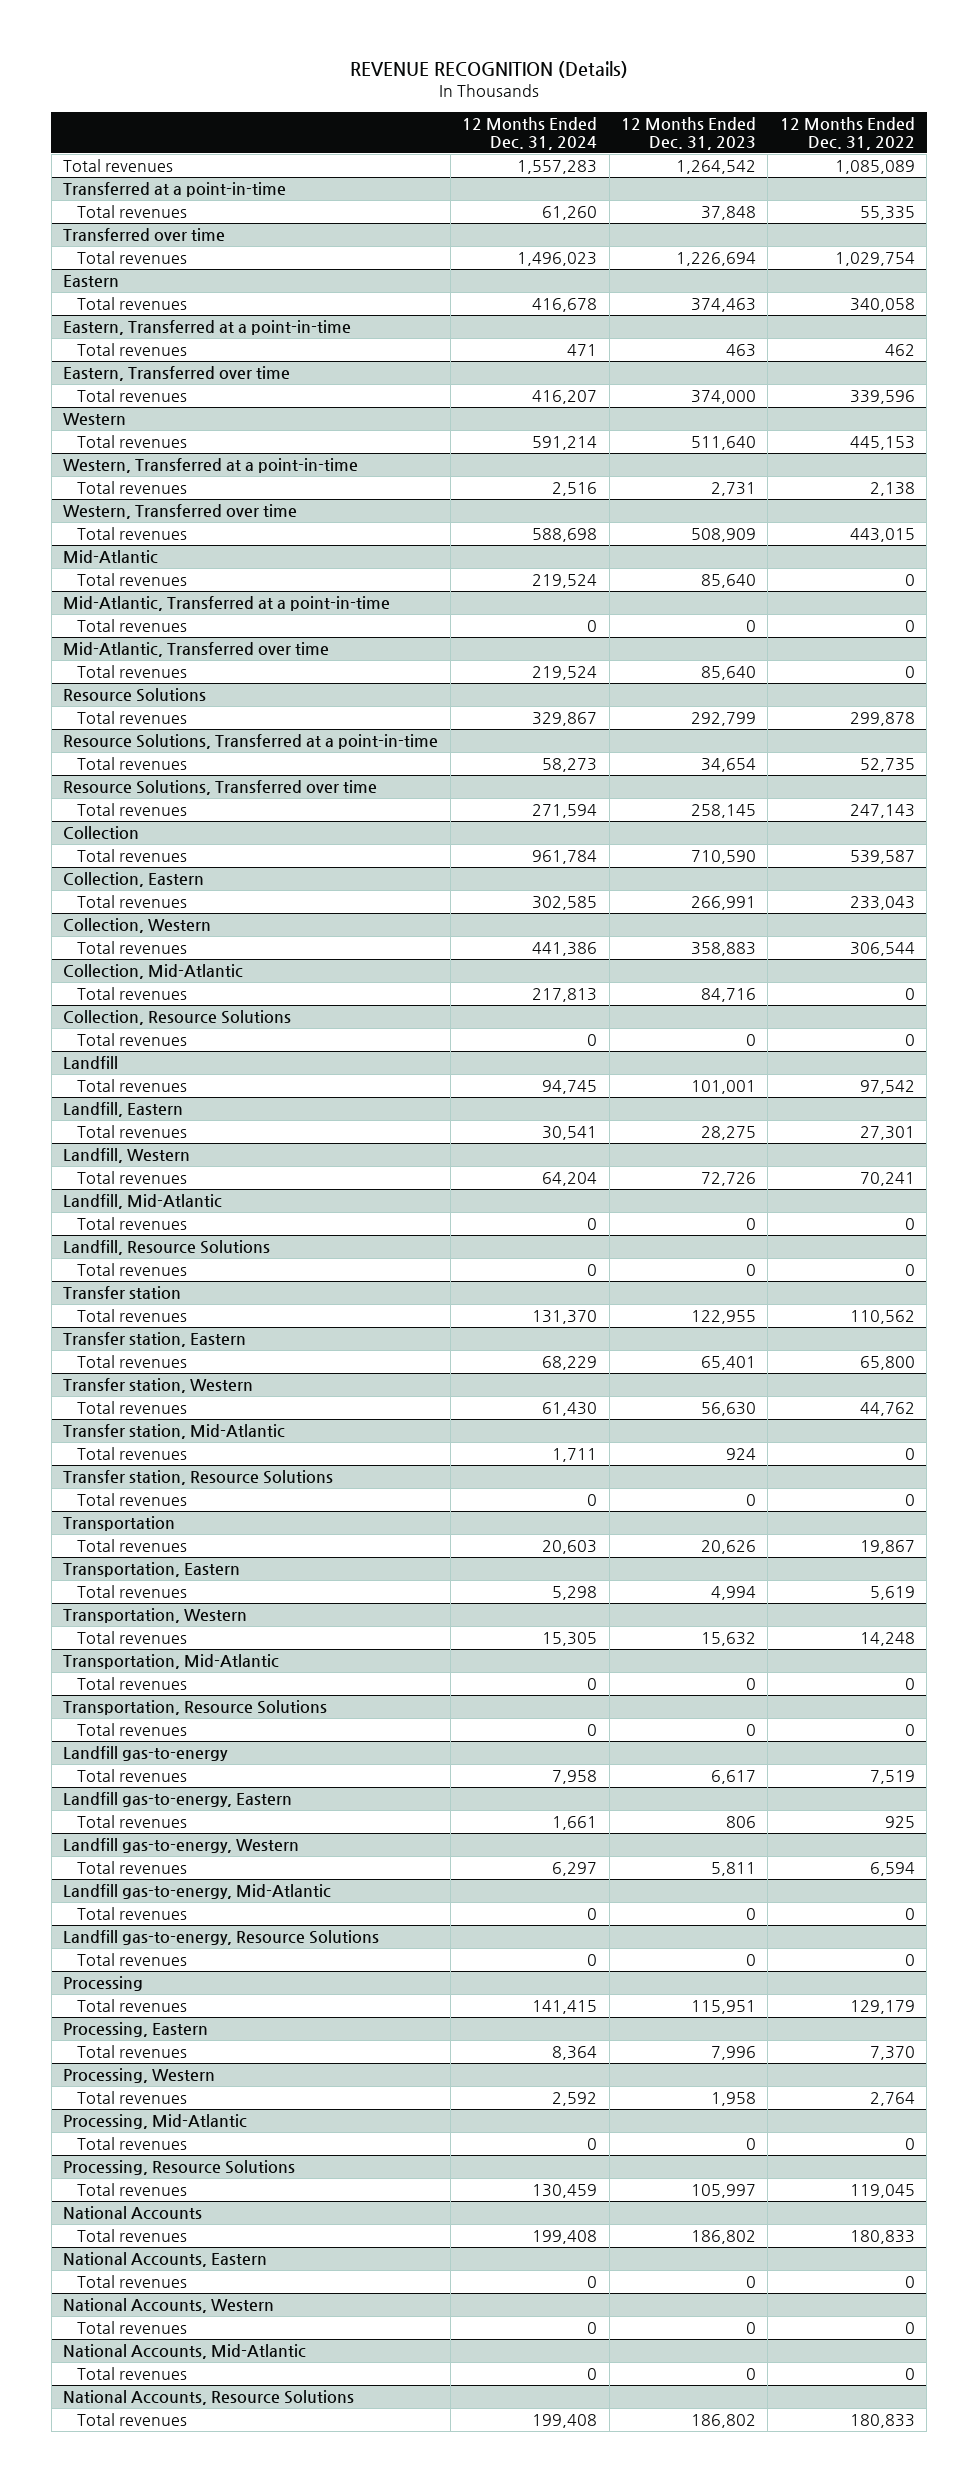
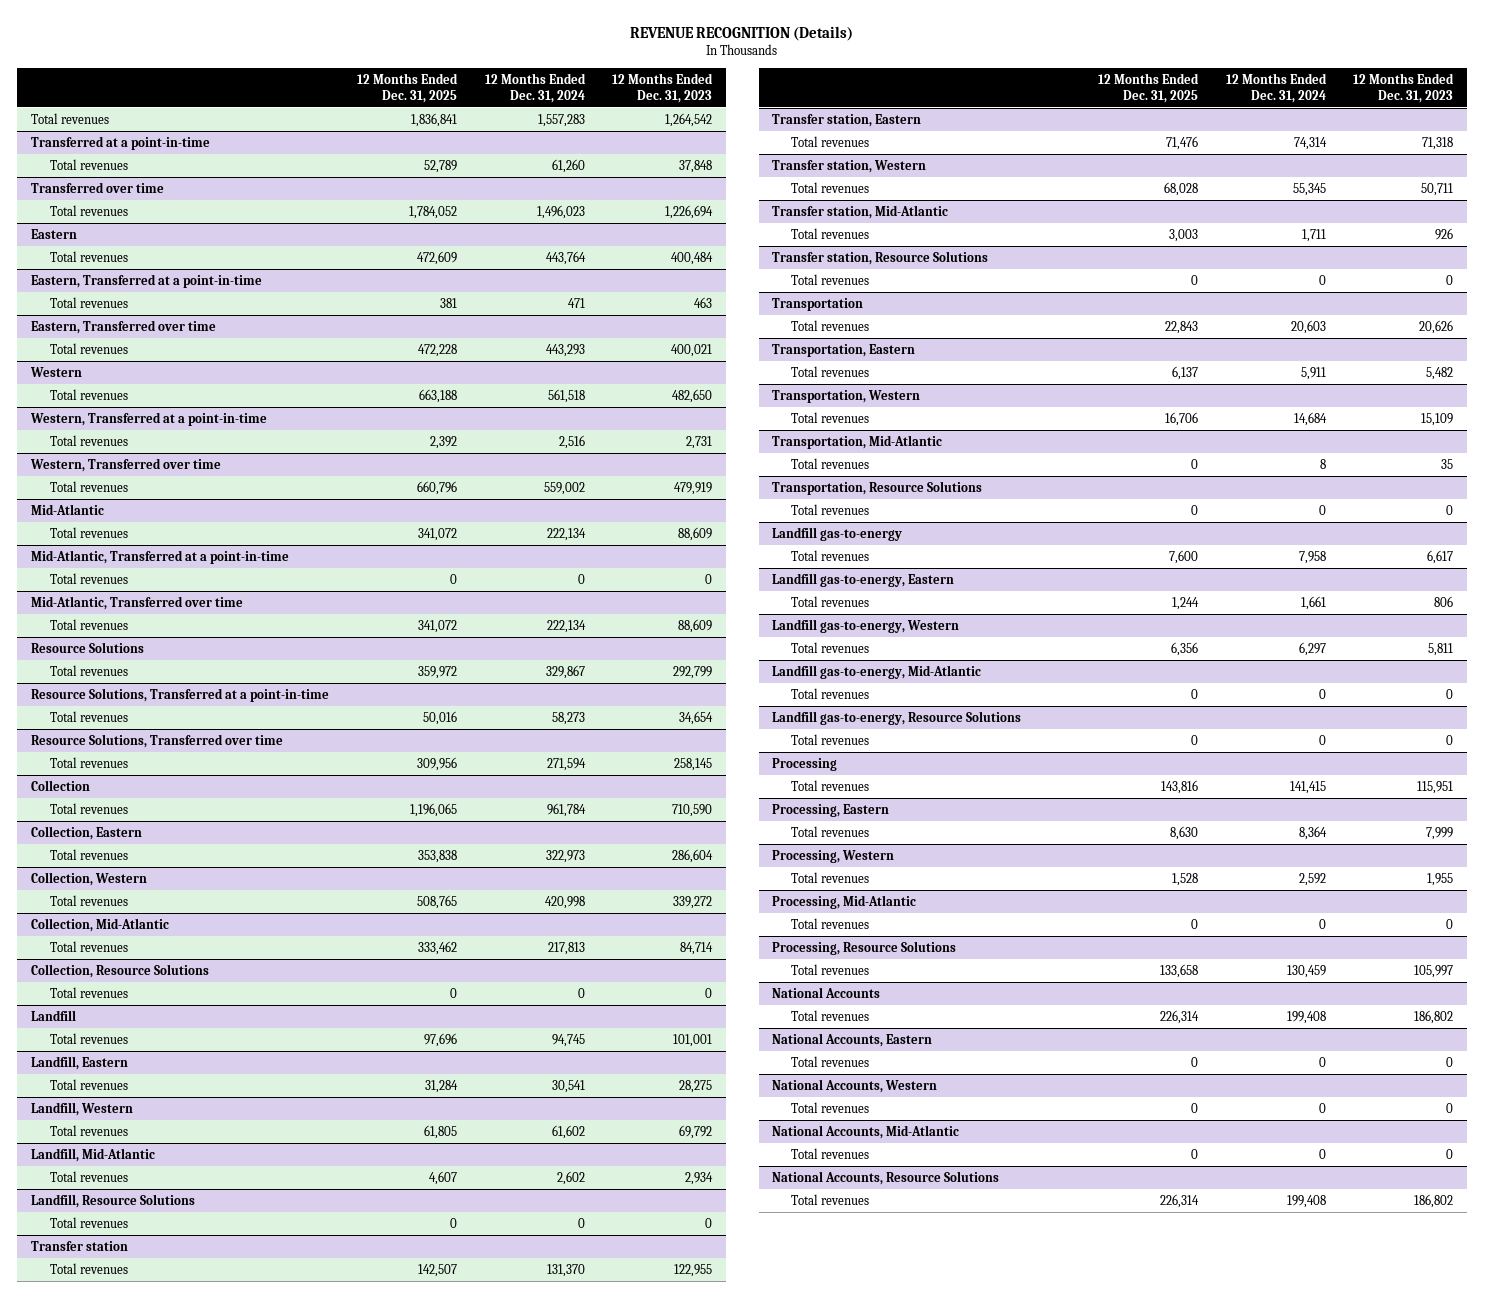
[779,116,915,150] 12 Months Ended Dec. 31, 2022 -> none
none -> [356,72,458,103] 12 Months Ended Dec. 31, 2025
[532,297,598,312] 416,678 -> [545,250,586,265] 443,764
[690,297,756,312] 374,463 -> [671,251,714,265] 400,484
[532,389,598,404] 416,207 -> [545,343,585,357] 443,293
[690,389,756,404] 374,000 -> [671,343,713,357] 400,021
[532,435,598,450] 591,214 -> [547,388,585,403] 561,518
[690,435,756,450] 511,640 -> [672,388,713,403] 482,650
[532,527,598,542] 588,698 -> [543,481,585,495] 559,002
[690,527,756,542] 508,909 -> [674,481,713,495] 479,919
[532,573,598,588] 219,524 -> [546,527,586,541] 222,134
[700,573,756,588] 85,640 -> [678,526,713,541] 88,609
[532,665,598,680] 219,524 -> [546,619,586,633] 222,134
[700,665,756,680] 85,640 -> [678,618,713,633] 88,609
[532,895,598,910] 302,585 -> [545,849,585,863] 322,973
[690,895,756,910] 266,991 -> [672,848,714,863] 286,604
[532,941,598,956] 441,386 -> [544,895,585,909] 420,998
[690,941,756,956] 358,883 -> [673,895,713,909] 339,272
[700,987,756,1002] 84,716 -> [680,941,714,955] 84,714
[542,1171,598,1186] 64,204 -> [551,1124,585,1139] 61,602
[700,1171,756,1186] 72,726 -> [679,1124,713,1139] 69,792
[587,1217,598,1230] 0 -> [556,1170,585,1185] 2,602
[745,1217,756,1230] 0 -> [685,1171,714,1185] 2,934
[542,1355,598,1370] 68,229 -> [1293,136,1327,150] 74,314
[700,1355,756,1370] 65,401 -> [1422,136,1454,150] 71,318
[542,1401,598,1416] 61,430 -> [1292,182,1326,196] 55,345
[700,1401,756,1416] 56,630 -> [1421,182,1454,196] 50,711
[725,1447,756,1460] 924 -> [1435,227,1454,240] 926
[552,1585,598,1600] 5,298 -> [1300,366,1326,380] 5,911
[710,1585,756,1600] 4,994 -> [1426,366,1454,380] 5,482
[542,1631,598,1646] 15,305 -> [1293,411,1327,426] 14,684
[700,1631,756,1646] 15,632 -> [1421,412,1454,426] 15,109
[587,1677,598,1690] 0 -> [1319,458,1326,469] 8
[745,1677,756,1690] 0 -> [1441,458,1454,469] 35
[710,2045,756,2060] 7,996 -> [1426,826,1454,840] 7,999
[710,2091,756,2106] 1,958 -> [1427,872,1454,886] 1,955

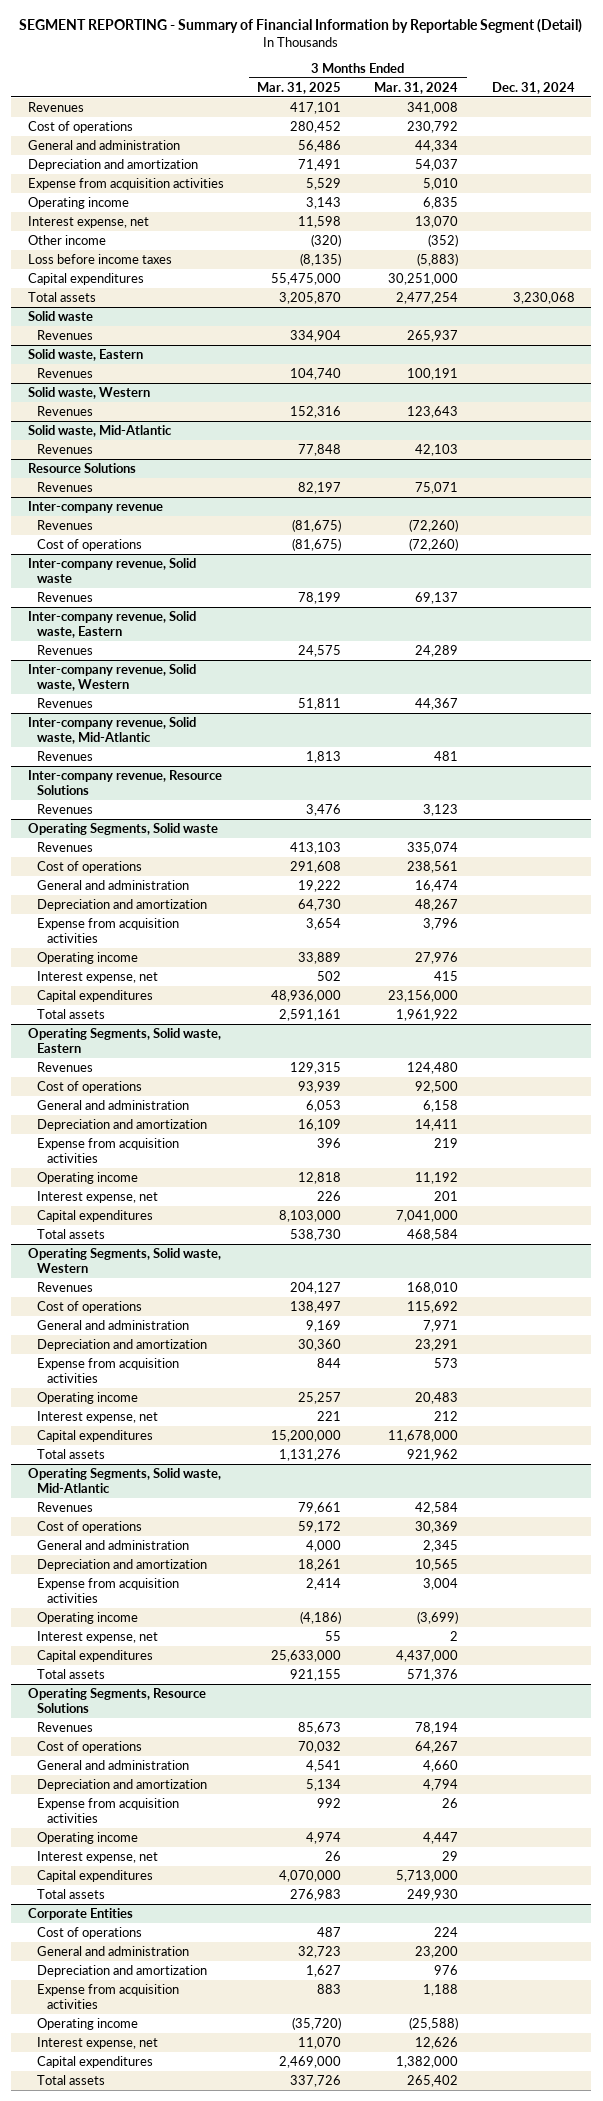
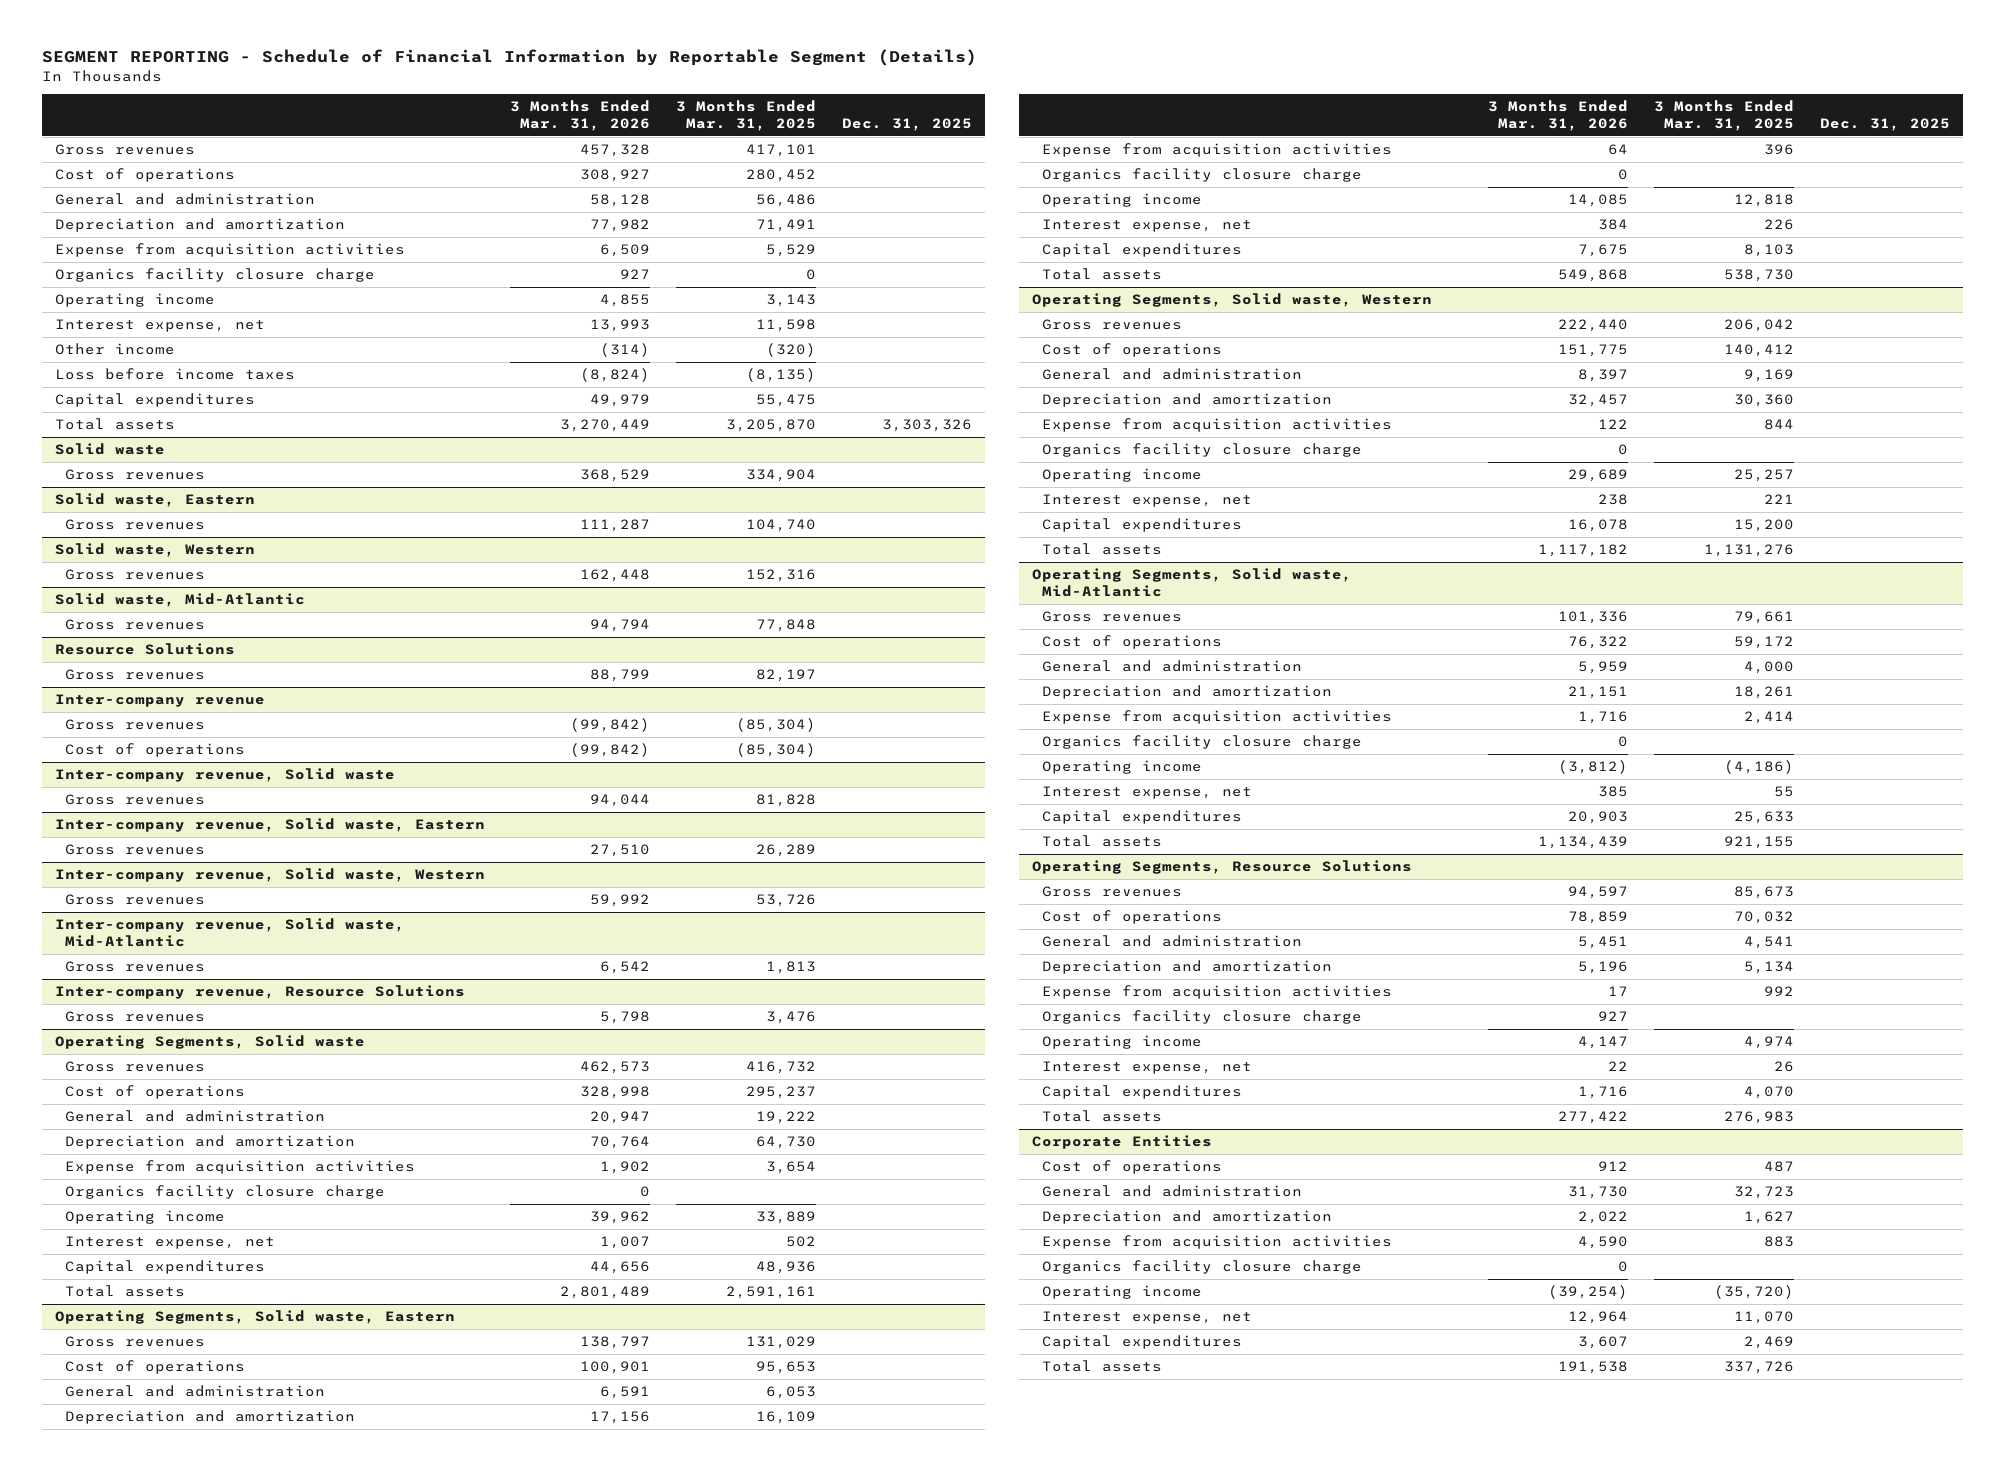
[19,19,583,34] SEGMENT REPORTING - Summary of Financial Information by Reportable Segment (Detail) -> [41,49,977,67] SEGMENT REPORTING - Schedule of Financial Information by Reportable Segment (Details)
[374,81,459,94] Mar. 31, 2024 -> none
[491,81,575,94] Dec. 31, 2024 -> none
none -> [510,100,651,131] 3 Months Ended Mar. 31, 2026
none -> [842,117,973,131] Dec. 31, 2025
[27,101,84,112] Revenues -> [54,144,195,156] Gross revenues
none -> [54,268,375,283] Organics facility closure charge
[271,272,342,285] 55,475,000 -> [756,394,817,408] 55,475
[37,329,94,340] Revenues -> [65,469,206,481] Gross revenues
[37,367,94,378] Revenues -> [65,519,206,531] Gross revenues
[37,405,94,416] Revenues -> [65,569,206,581] Gross revenues
[37,443,94,454] Revenues -> [65,619,206,631] Gross revenues
[37,481,94,492] Revenues -> [65,669,206,681] Gross revenues
[37,519,94,530] Revenues -> [65,719,206,731] Gross revenues
[292,518,342,532] (81,675) -> [736,718,817,733] (85,304)
[292,537,342,551] (81,675) -> [736,743,817,758] (85,304)
[37,591,94,602] Revenues -> [65,794,206,806] Gross revenues
[298,591,342,604] 78,199 -> [756,794,817,808] 81,828
[37,644,94,655] Revenues -> [65,844,206,856] Gross revenues
[298,644,342,657] 24,575 -> [756,844,817,858] 26,289
[37,697,94,708] Revenues -> [65,894,206,906] Gross revenues
[298,697,342,710] 51,811 -> [756,894,817,908] 53,726
[37,750,94,761] Revenues -> [65,961,206,973] Gross revenues
[37,803,94,814] Revenues -> [65,1011,206,1023] Gross revenues
[37,841,94,852] Revenues -> [65,1061,206,1073] Gross revenues
[290,841,342,854] 413,103 -> [746,1061,817,1075] 416,732
[290,860,342,873] 291,608 -> [746,1086,817,1100] 295,237
none -> [65,1185,386,1200] Organics facility closure charge
[271,989,342,1002] 48,936,000 -> [756,1261,817,1275] 48,936
[37,1061,94,1072] Revenues -> [65,1336,206,1348] Gross revenues
[290,1061,342,1074] 129,315 -> [746,1336,817,1350] 131,029
[298,1080,342,1093] 93,939 -> [756,1361,817,1375] 95,653
none -> [1042,168,1363,183] Organics facility closure charge
[279,1209,342,1222] 8,103,000 -> [1743,244,1794,258] 8,103
[37,1281,94,1292] Revenues -> [1042,319,1183,331] Gross revenues
[290,1281,342,1294] 204,127 -> [1723,319,1794,333] 206,042
[290,1300,342,1313] 138,497 -> [1723,344,1794,358] 140,412
none -> [1042,443,1363,458] Organics facility closure charge
[271,1429,342,1442] 15,200,000 -> [1733,519,1794,533] 15,200
[37,1501,94,1512] Revenues -> [1042,611,1183,623] Gross revenues
none -> [1042,735,1363,750] Organics facility closure charge
[271,1649,342,1662] 25,633,000 -> [1733,811,1794,825] 25,633
[37,1721,94,1732] Revenues -> [1042,886,1183,898] Gross revenues
none -> [1042,1010,1363,1025] Organics facility closure charge
[279,1869,342,1882] 4,070,000 -> [1743,1086,1794,1100] 4,070
none -> [1042,1260,1363,1275] Organics facility closure charge
[279,2055,342,2068] 2,469,000 -> [1743,1336,1794,1350] 2,469

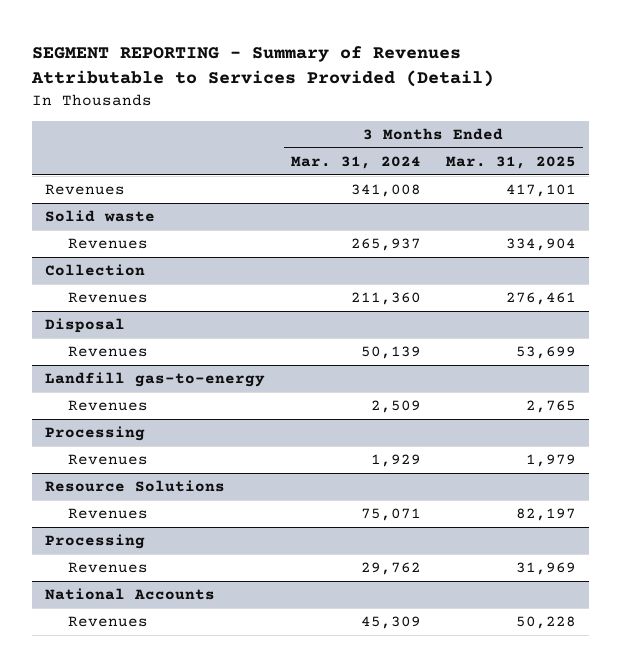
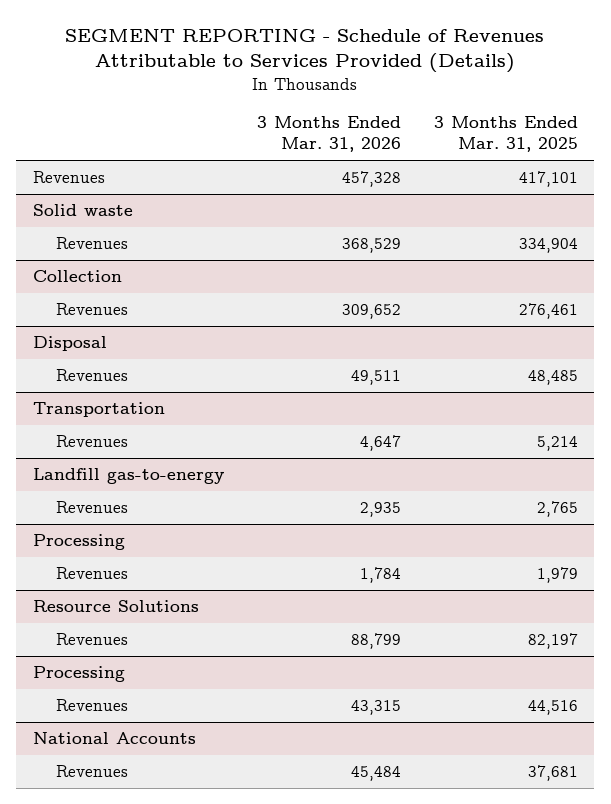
[31,45,495,87] SEGMENT REPORTING - Summary of Revenues Attributable to Services Provided (Detail) -> [65,28,545,74] SEGMENT REPORTING - Schedule of Revenues Attributable to Services Provided (Details)
[290,156,421,170] Mar. 31, 2024 -> none
none -> [256,116,401,153] 3 Months Ended Mar. 31, 2026
[516,346,577,360] 53,699 -> [527,370,578,386] 48,485
none -> [32,402,165,418] Transportation
none -> [55,435,128,448] Revenues
[516,562,577,576] 31,969 -> [527,700,578,716] 44,516
[516,616,577,630] 50,228 -> [527,765,578,782] 37,681

